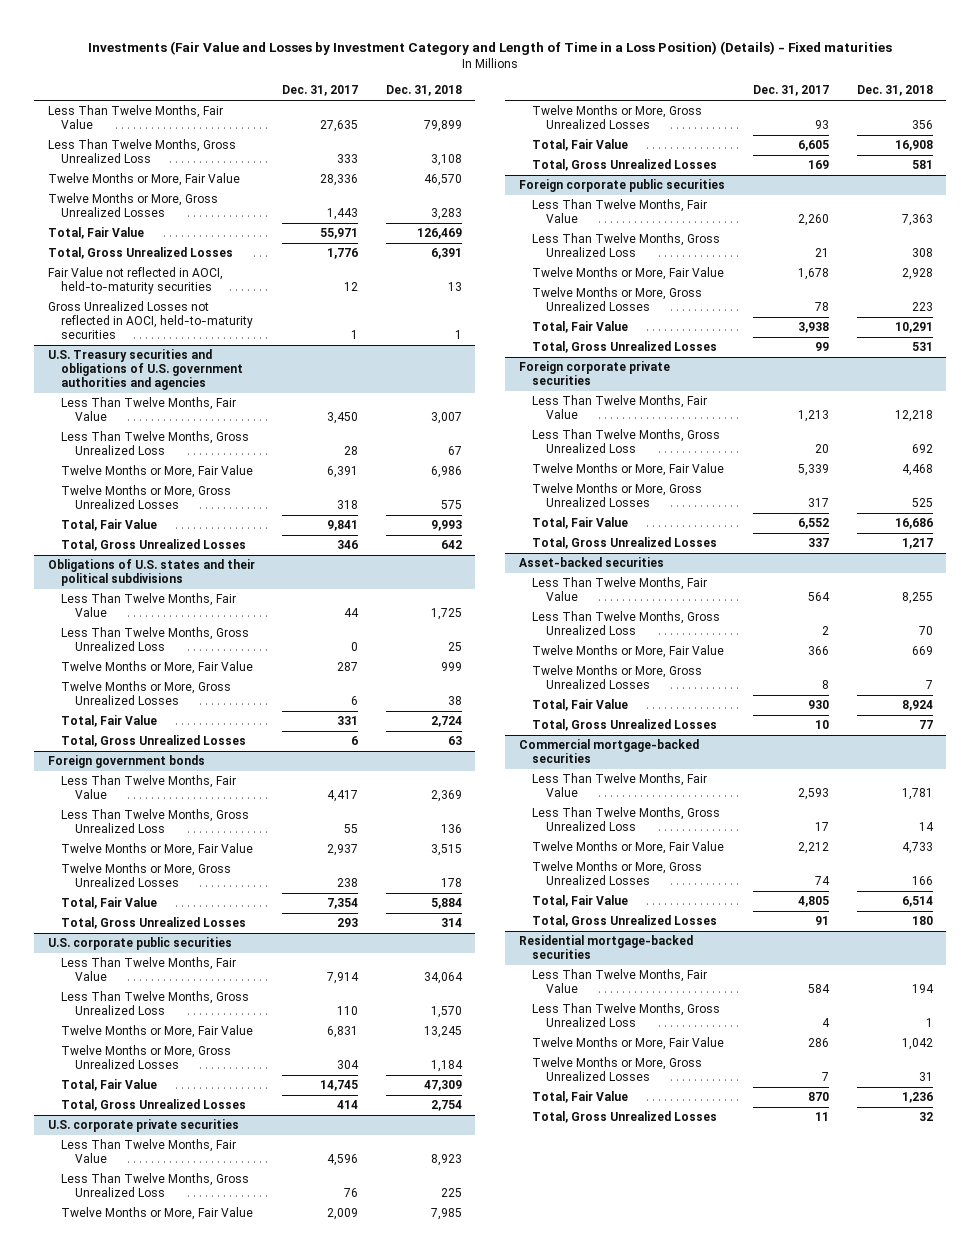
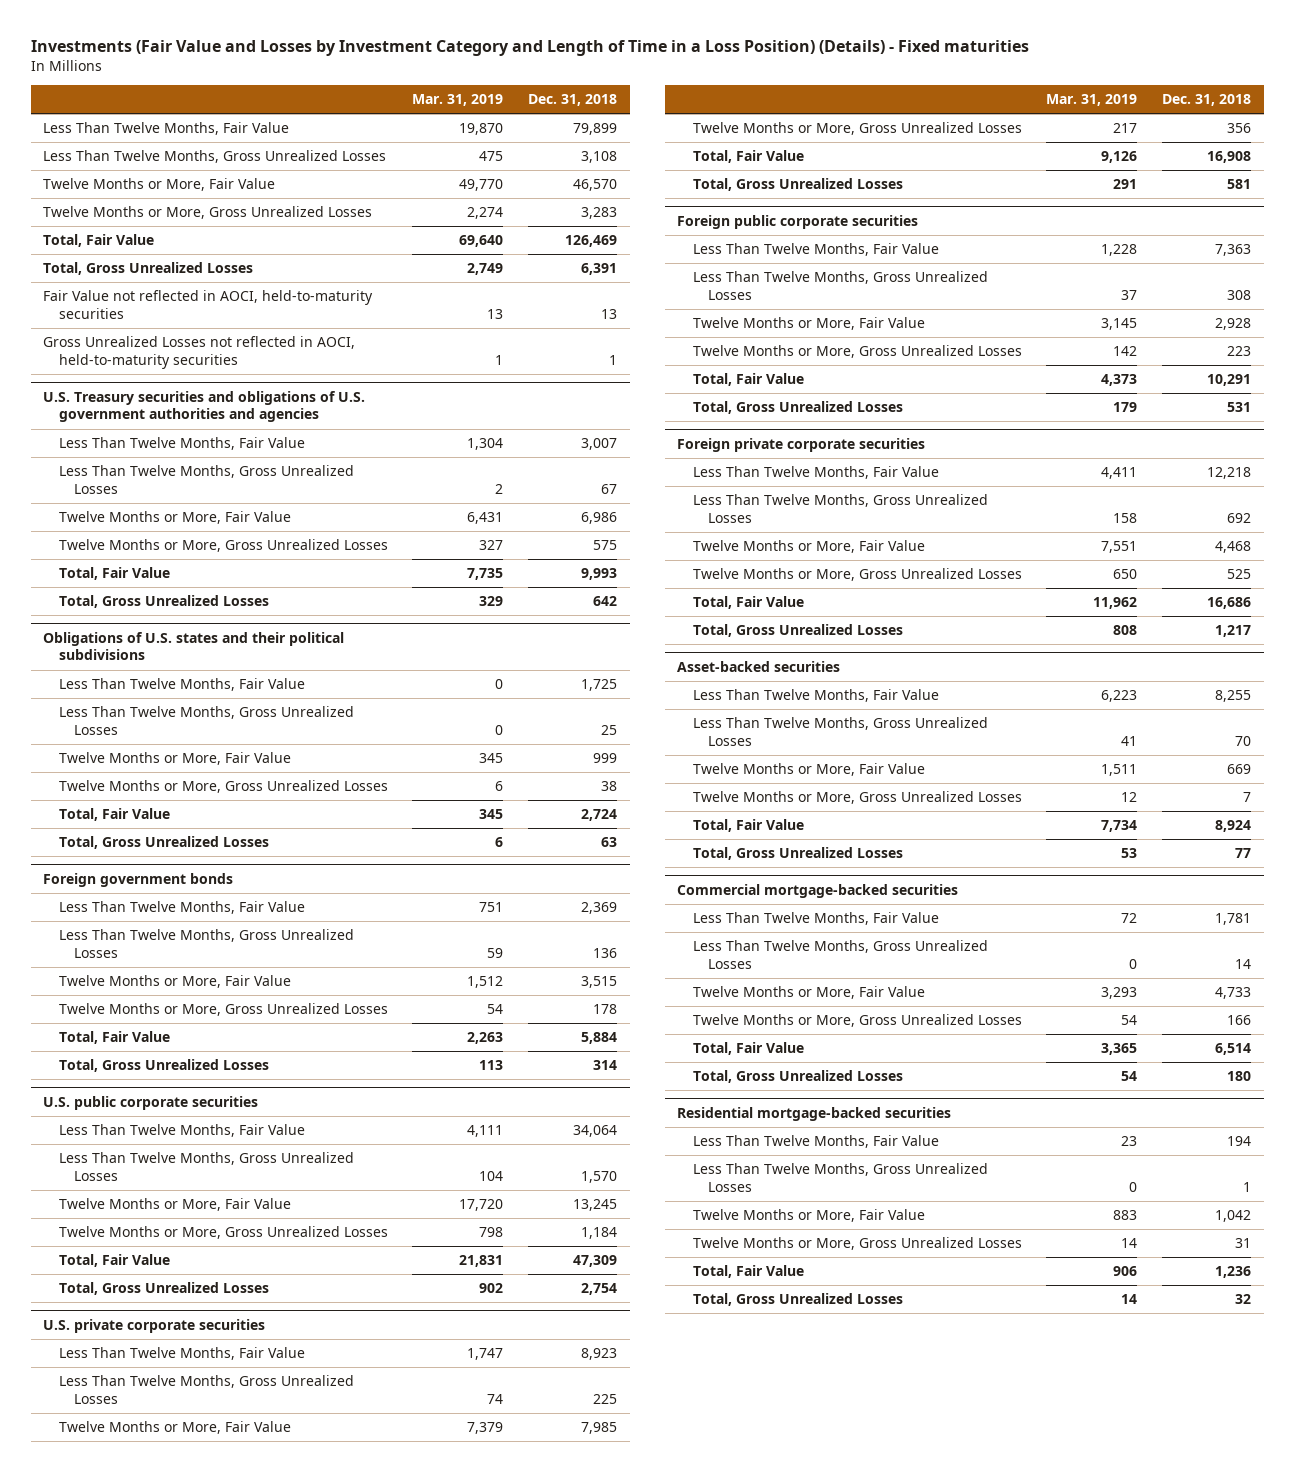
[282,85,359,97] Dec. 31, 2017 -> none
none -> [412,94,504,107] Mar. 31, 2019
[47,139,236,164] Less Than Twelve Months, Gross Unrealized Loss -> [42,150,386,164] Less Than Twelve Months, Gross Unrealized Losses
[61,431,250,456] Less Than Twelve Months, Gross Unrealized Loss -> [58,465,354,494] Less Than Twelve Months, Gross Unrealized Losses
[61,627,250,652] Less Than Twelve Months, Gross Unrealized Loss -> [58,706,354,735] Less Than Twelve Months, Gross Unrealized Losses
[61,809,250,834] Less Than Twelve Months, Gross Unrealized Loss -> [58,929,354,958] Less Than Twelve Months, Gross Unrealized Losses
[47,937,232,951] U.S. corporate public securities -> [42,1095,258,1110] U.S. public corporate securities
[61,991,250,1016] Less Than Twelve Months, Gross Unrealized Loss -> [58,1152,354,1181] Less Than Twelve Months, Gross Unrealized Losses
[47,1119,239,1133] U.S. corporate private securities -> [42,1318,265,1333] U.S. private corporate securities
[61,1173,250,1198] Less Than Twelve Months, Gross Unrealized Loss -> [58,1375,354,1404] Less Than Twelve Months, Gross Unrealized Losses
[518,179,725,193] Foreign corporate public securities -> [676,214,918,229] Foreign public corporate securities
[532,233,721,258] Less Than Twelve Months, Gross Unrealized Loss -> [692,271,988,300] Less Than Twelve Months, Gross Unrealized Losses
[518,361,670,386] Foreign corporate private securities -> [676,437,925,452] Foreign private corporate securities
[532,429,721,454] Less Than Twelve Months, Gross Unrealized Loss -> [692,494,988,523] Less Than Twelve Months, Gross Unrealized Losses
[532,611,721,636] Less Than Twelve Months, Gross Unrealized Loss -> [692,717,988,746] Less Than Twelve Months, Gross Unrealized Losses
[532,807,721,832] Less Than Twelve Months, Gross Unrealized Loss -> [692,940,988,969] Less Than Twelve Months, Gross Unrealized Losses
[532,1003,721,1028] Less Than Twelve Months, Gross Unrealized Loss -> [692,1163,988,1192] Less Than Twelve Months, Gross Unrealized Losses

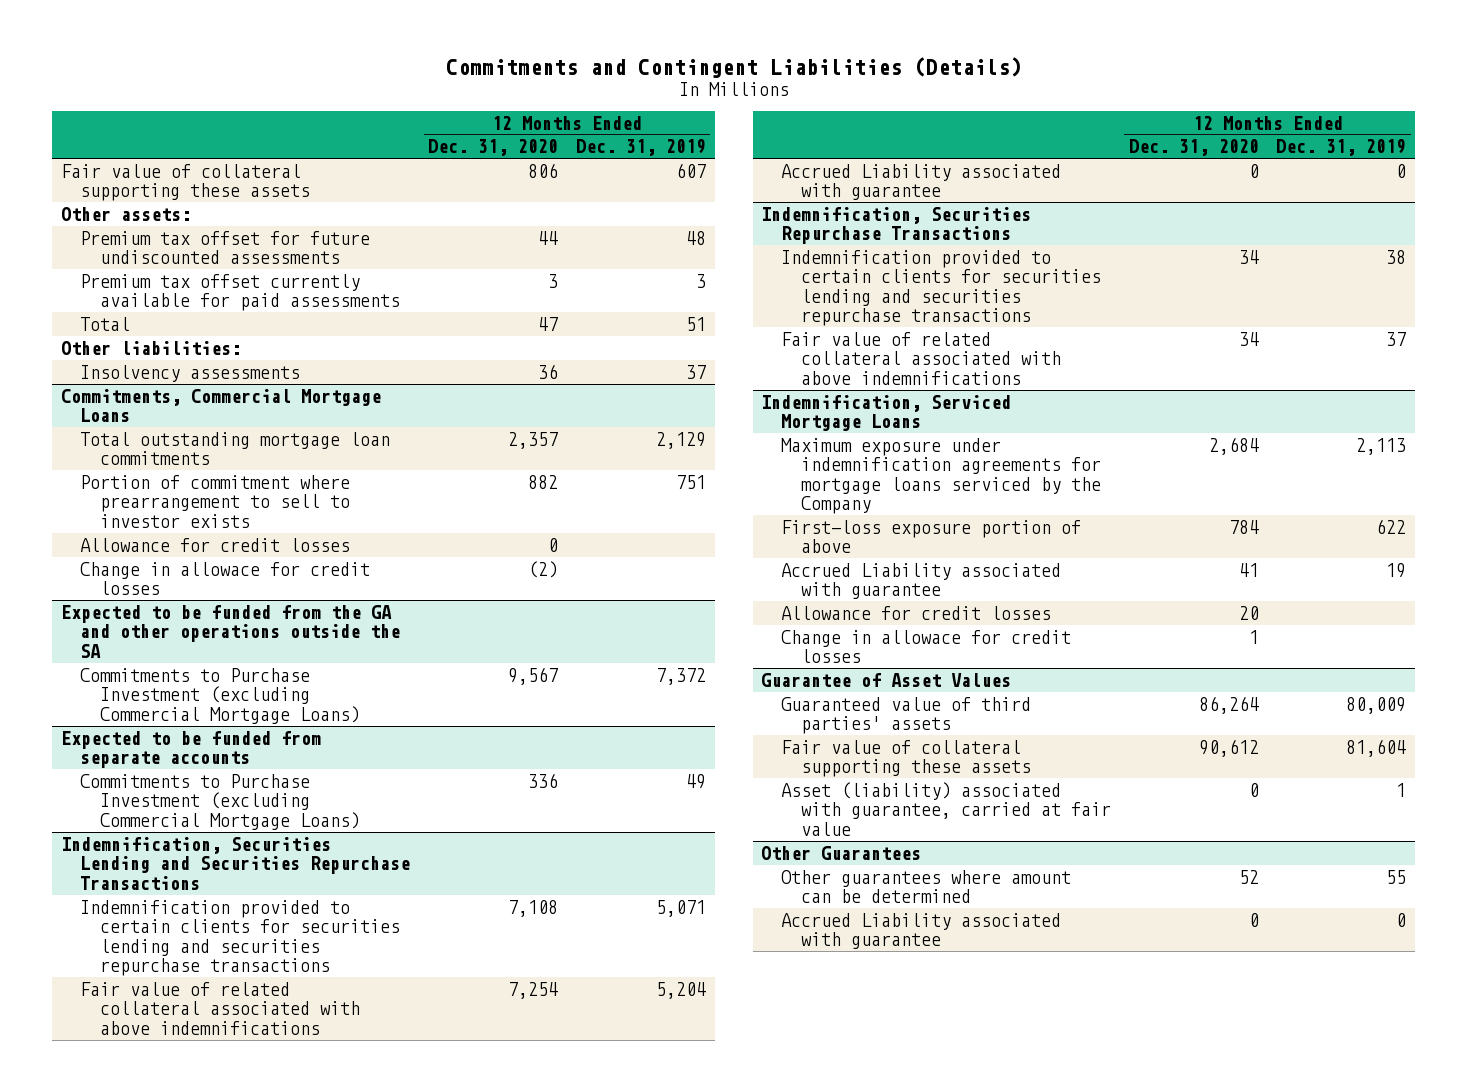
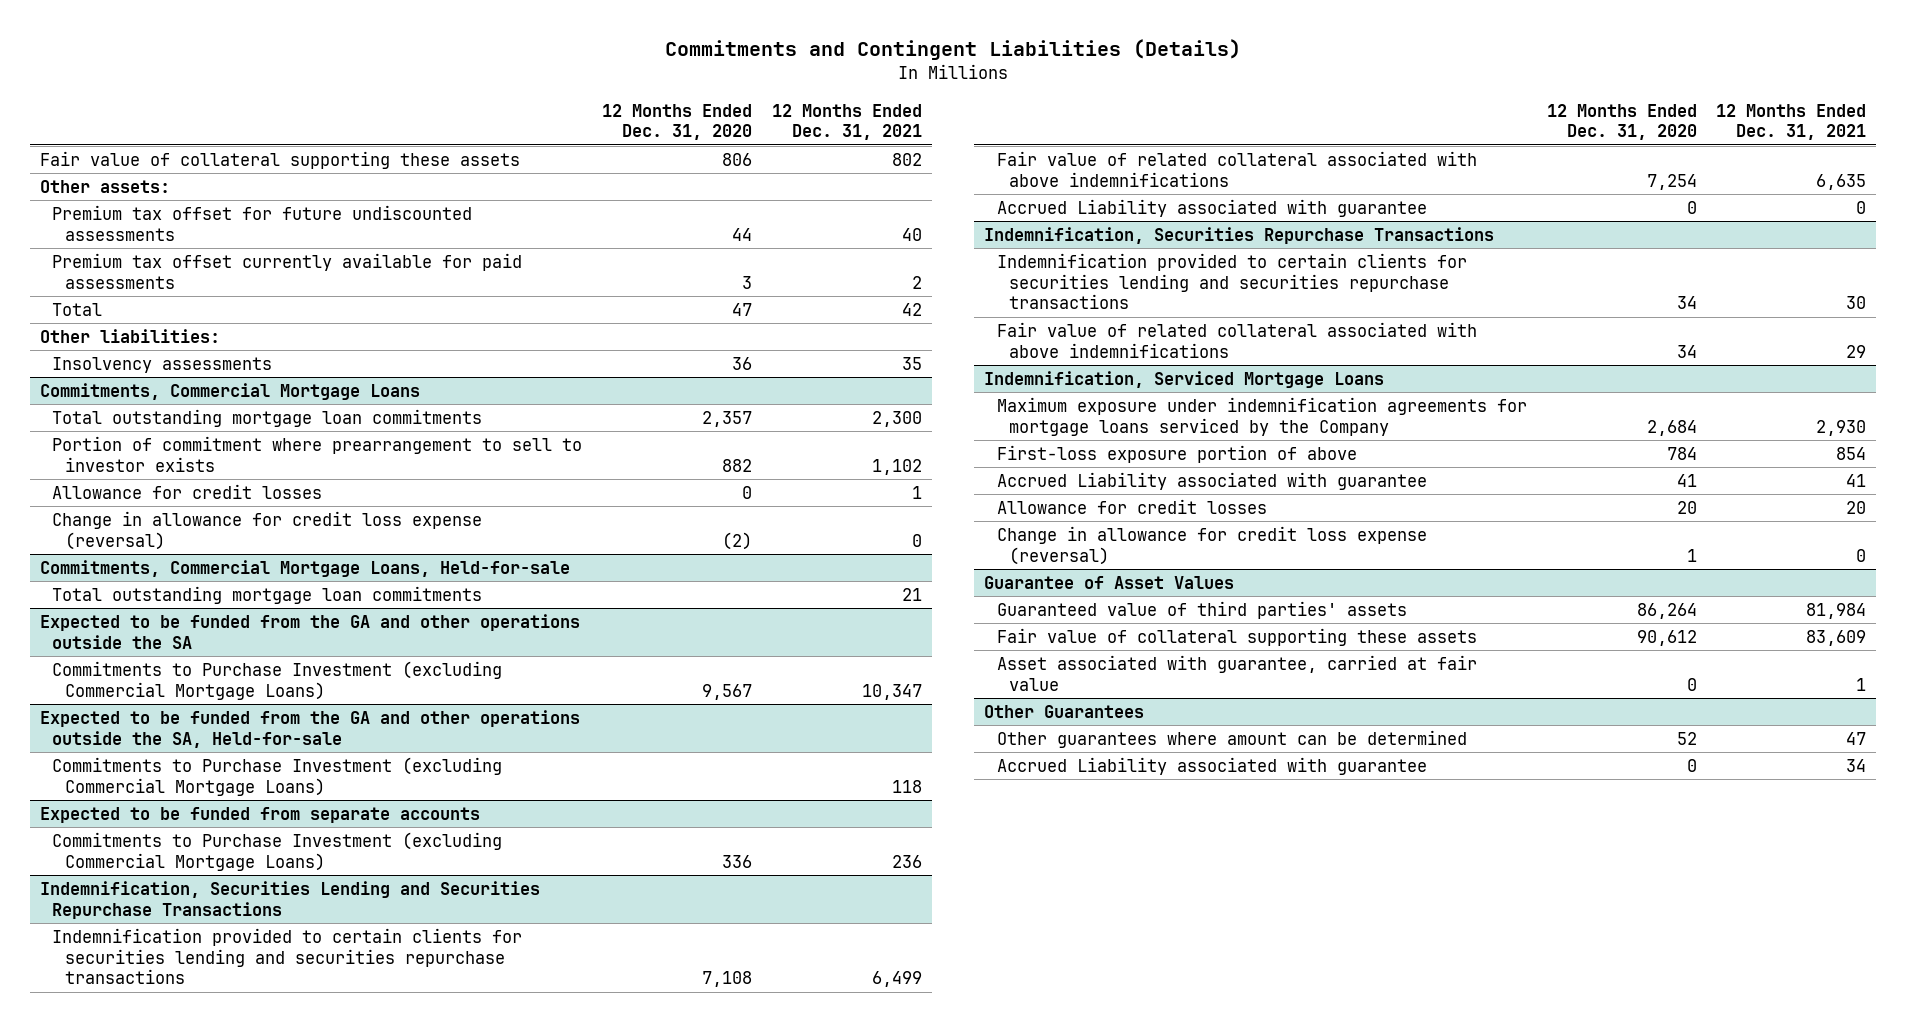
[575,139,706,157] Dec. 31, 2019 -> none
none -> [771,103,922,141] 12 Months Ended Dec. 31, 2021
[80,561,371,596] Change in allowace for credit losses -> [52,510,483,550] Change in allowance for credit loss expense (reversal)
none -> [39,559,570,577] Commitments, Commercial Mortgage Loans, Held-for-sale
none -> [52,585,483,604] Total outstanding mortgage loan commitments
none -> [39,709,580,748] Expected to be funded from the GA and other operations outside the SA, Held-for-sale
none -> [52,756,503,796] Commitments to Purchase Investment (excluding Commercial Mortgage Loans)
[780,629,1071,664] Change in allowace for credit losses -> [996,525,1427,565] Change in allowance for credit loss expense (reversal)
[780,781,1111,836] Asset (liability) associated with guarantee, carried at fair value -> [996,654,1477,691] Asset associated with guarantee, carried at fair value

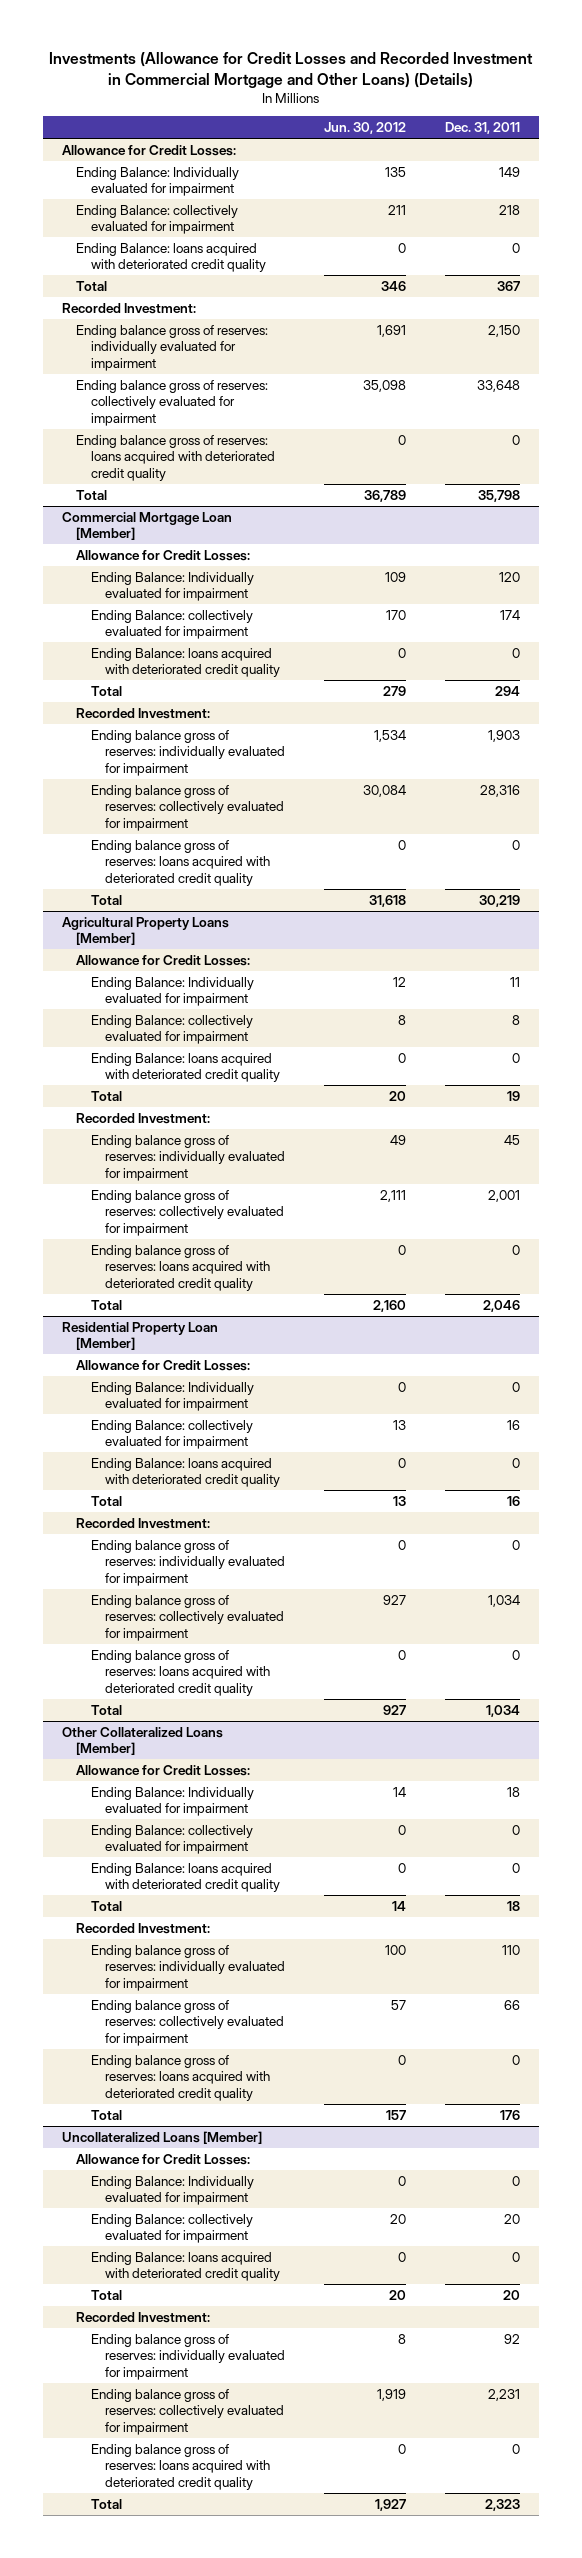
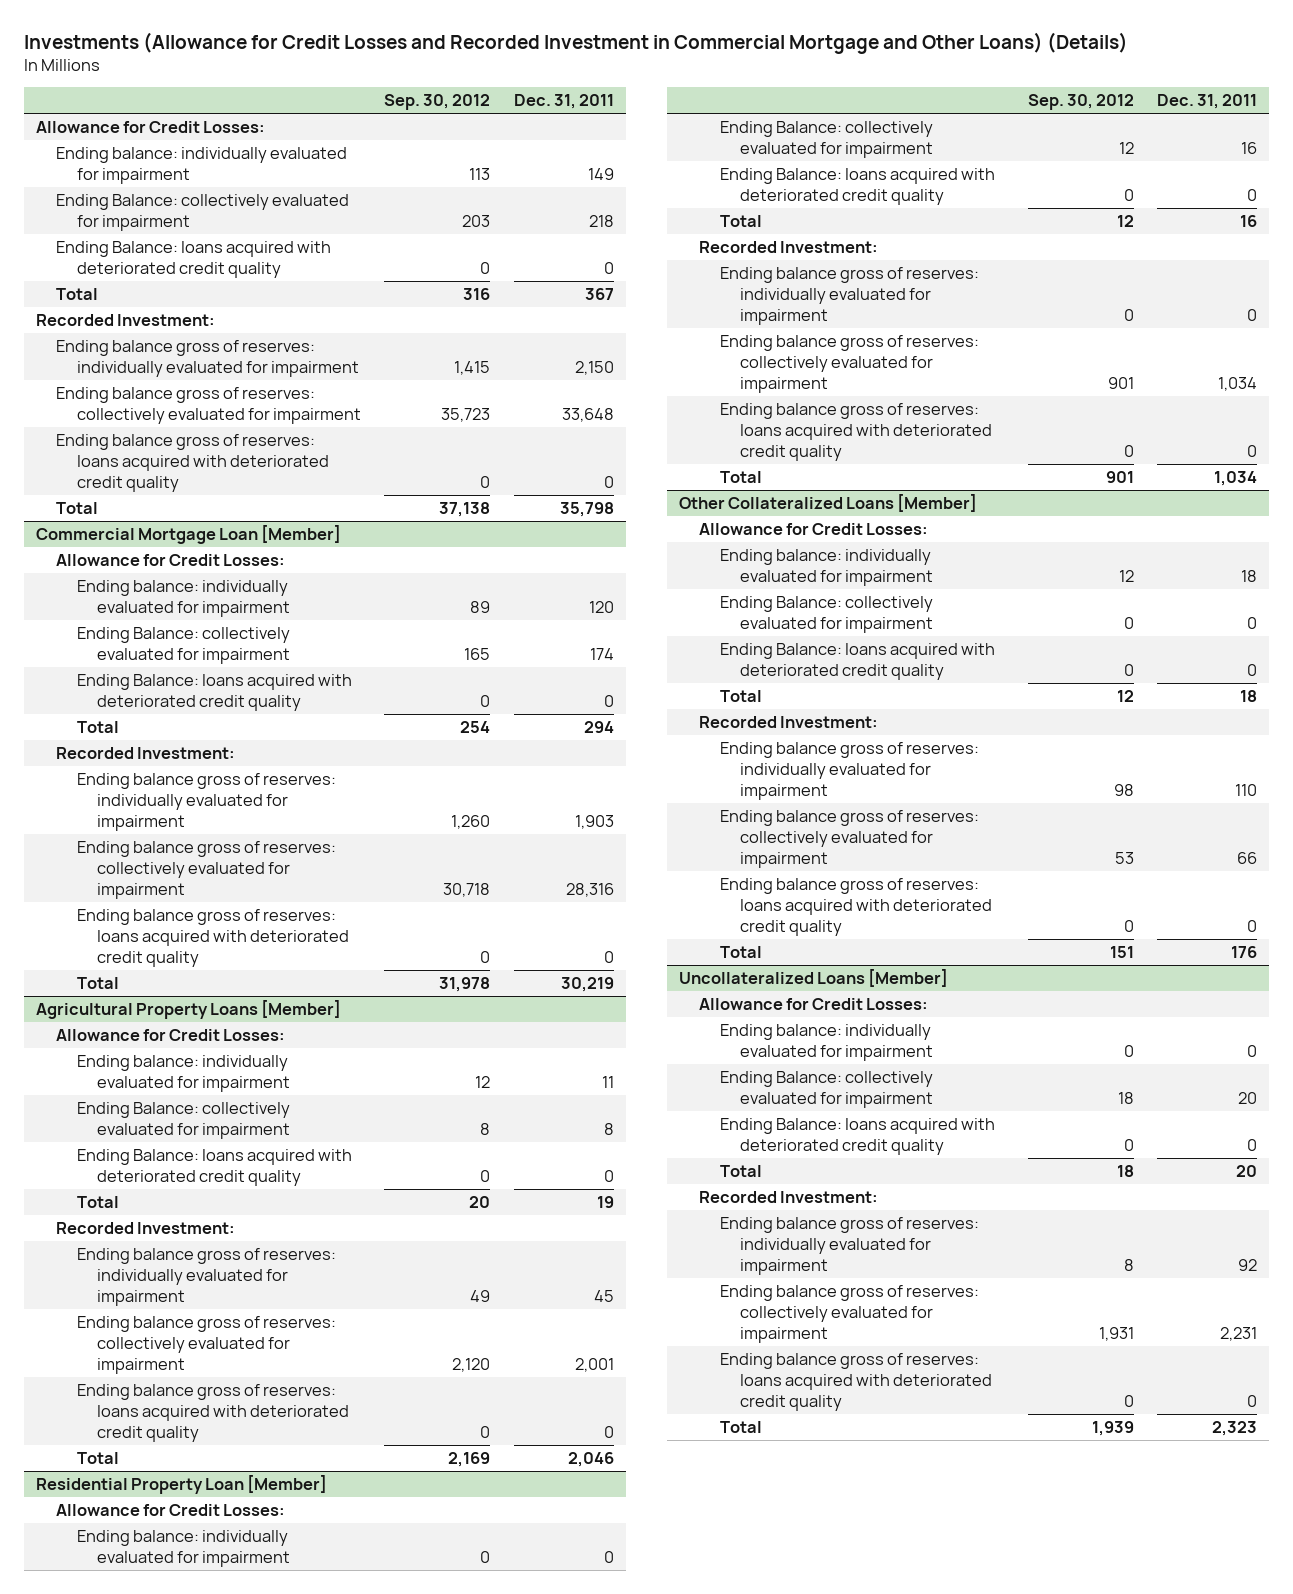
[323,122,406,135] Jun. 30, 2012 -> none
none -> [384,94,491,111] Sep. 30, 2012
[76,166,240,197] Ending Balance: Individually evaluated for impairment -> [56,146,348,184] Ending balance: individually evaluated for impairment
[90,571,254,602] Ending Balance: Individually evaluated for impairment -> [76,579,291,617] Ending balance: individually evaluated for impairment
[90,976,254,1007] Ending Balance: Individually evaluated for impairment -> [76,1054,291,1092] Ending balance: individually evaluated for impairment
[90,1381,254,1412] Ending Balance: Individually evaluated for impairment -> [76,1529,291,1567] Ending balance: individually evaluated for impairment
[90,1786,254,1817] Ending Balance: Individually evaluated for impairment -> [719,548,934,586] Ending balance: individually evaluated for impairment
[90,2175,254,2206] Ending Balance: Individually evaluated for impairment -> [719,1023,934,1061] Ending balance: individually evaluated for impairment

